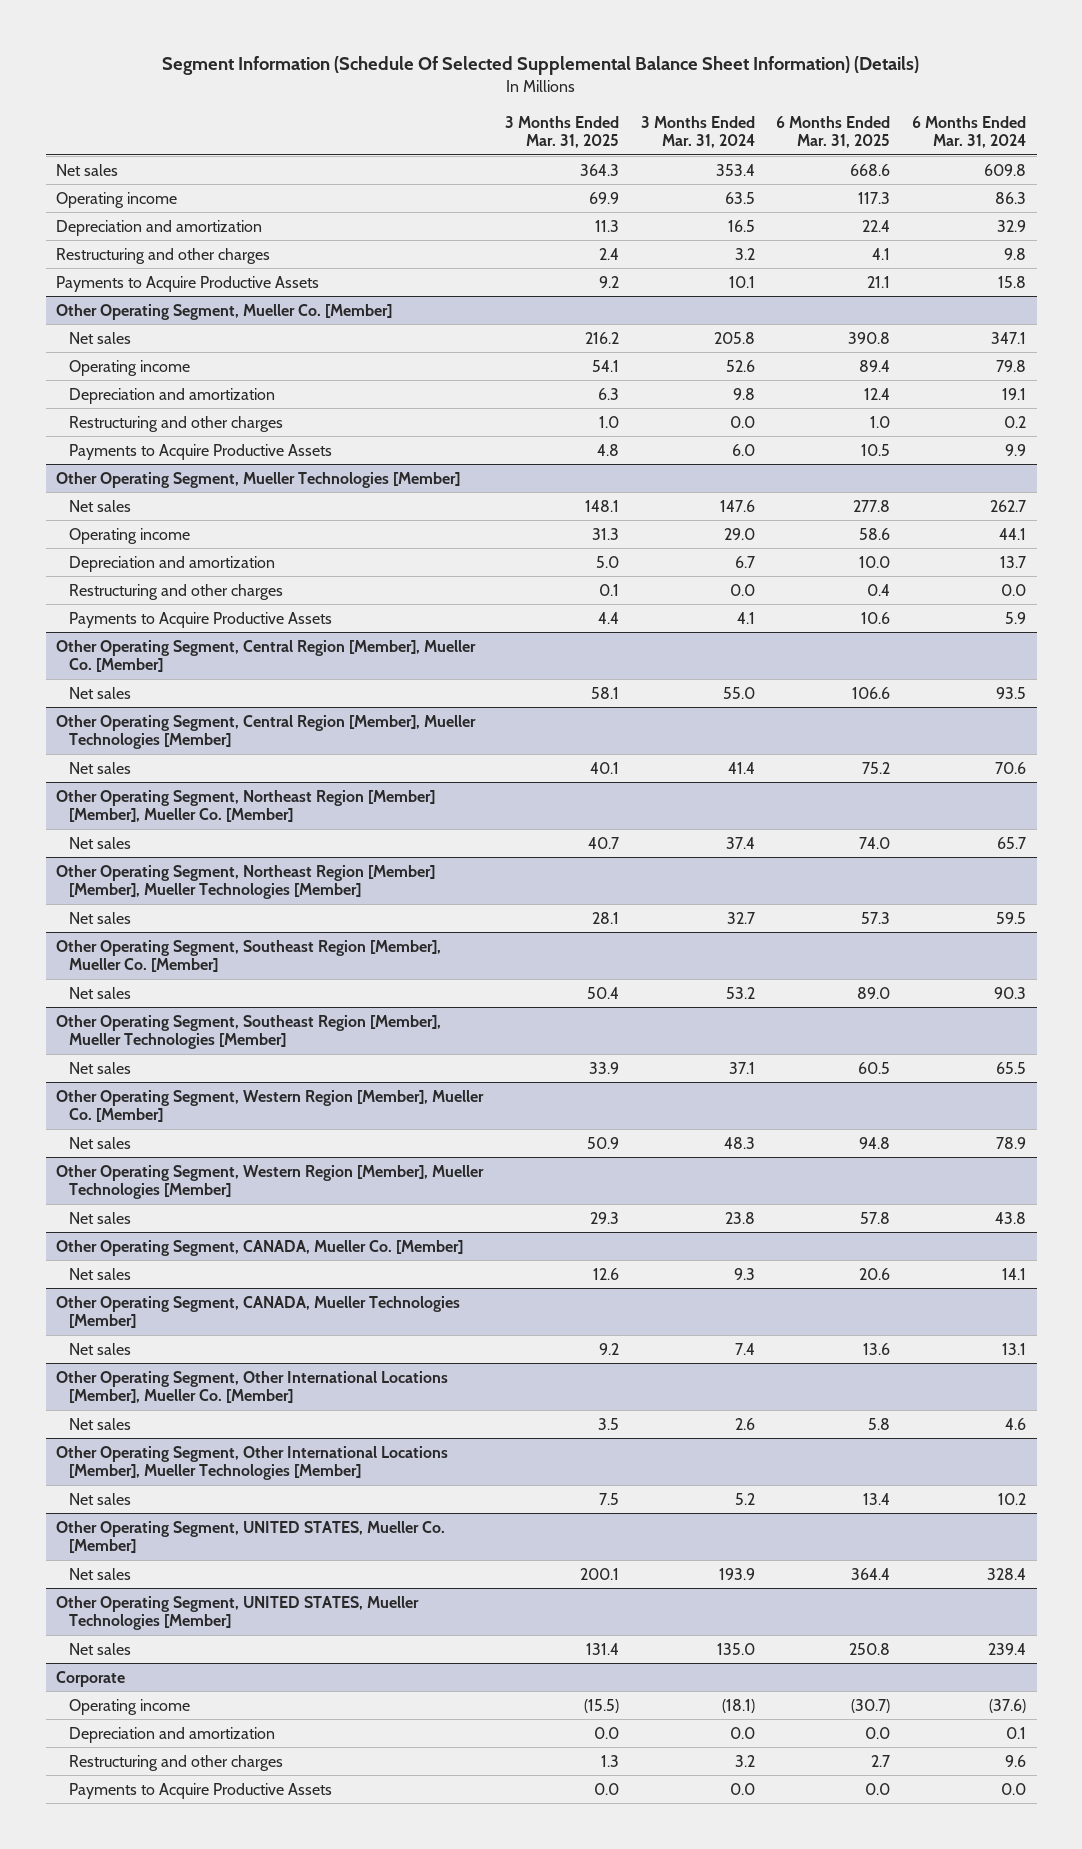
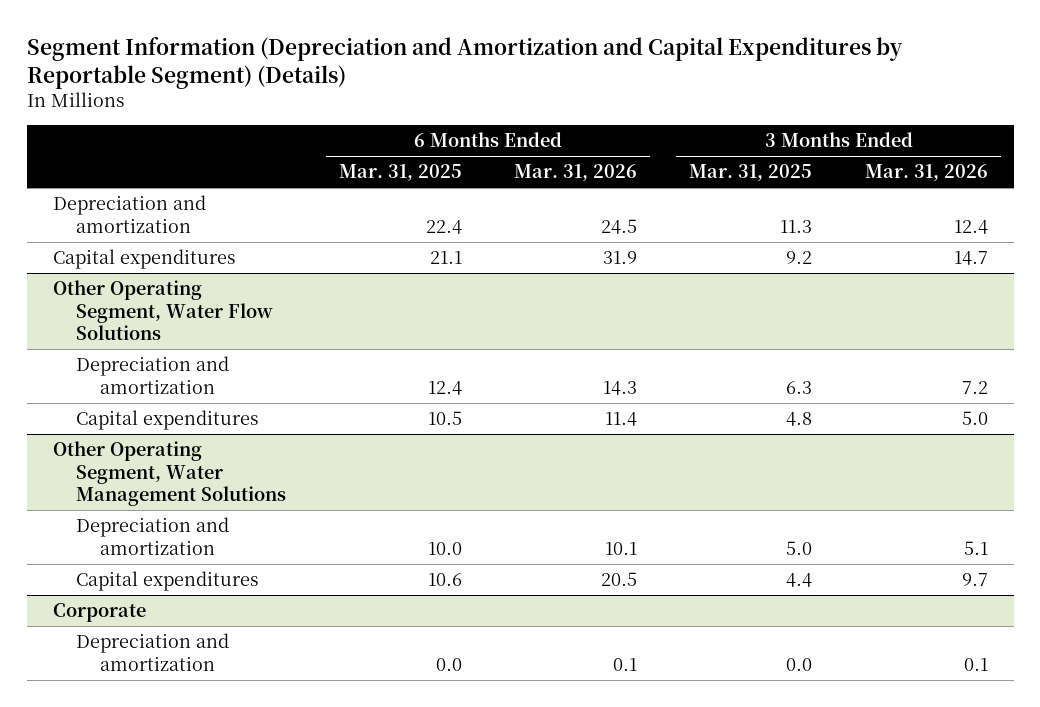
[162,56,920,76] Segment Information (Schedule Of Selected Supplemental Balance Sheet Information) (Details) -> [26,36,903,89] Segment Information (Depreciation and Amortization and Capital Expenditures by Reportable Segment) (Details)
[640,115,755,149] 3 Months Ended Mar. 31, 2024 -> none
[911,115,1026,149] 6 Months Ended Mar. 31, 2024 -> none
none -> [514,164,638,182] Mar. 31, 2026
none -> [864,164,988,182] Mar. 31, 2026
[56,163,119,176] Net sales -> none
[56,191,178,208] Operating income -> none
[56,247,271,264] Restructuring and other charges -> none
[56,303,393,320] Other Operating Segment, Mueller Co. [Member] -> none
[68,331,131,344] Net sales -> none
[68,359,190,376] Operating income -> none
[56,275,320,292] Payments to Acquire Productive Assets -> [52,249,236,270] Capital expenditures
none -> [52,280,274,341] Other Operating Segment, Water Flow Solutions
[68,415,283,432] Restructuring and other charges -> none
[56,471,461,488] Other Operating Segment, Mueller Technologies [Member] -> none
[68,499,131,512] Net sales -> none
[68,527,190,544] Operating income -> none
[68,443,332,460] Payments to Acquire Productive Assets -> [76,410,260,431] Capital expenditures
none -> [52,441,287,507] Other Operating Segment, Water Management Solutions
[68,583,283,600] Restructuring and other charges -> none
[56,639,477,673] Other Operating Segment, Central Region [Member], Mueller Co. [Member] -> none
[68,686,131,699] Net sales -> none
[56,714,477,750] Other Operating Segment, Central Region [Member], Mueller Technologies [Member] -> none
[68,761,131,774] Net sales -> none
[56,789,436,823] Other Operating Segment, Northeast Region [Member] [Member], Mueller Co. [Member] -> none
[68,836,131,849] Net sales -> none
[56,864,436,900] Other Operating Segment, Northeast Region [Member] [Member], Mueller Technologies [Member] -> none
[68,911,131,924] Net sales -> none
[56,939,442,973] Other Operating Segment, Southeast Region [Member], Mueller Co. [Member] -> none
[68,986,131,999] Net sales -> none
[56,1014,442,1050] Other Operating Segment, Southeast Region [Member], Mueller Technologies [Member] -> none
[68,1061,131,1074] Net sales -> none
[56,1089,485,1123] Other Operating Segment, Western Region [Member], Mueller Co. [Member] -> none
[68,1136,131,1149] Net sales -> none
[56,1164,485,1200] Other Operating Segment, Western Region [Member], Mueller Technologies [Member] -> none
[68,1211,131,1224] Net sales -> none
[56,1239,464,1256] Other Operating Segment, CANADA, Mueller Co. [Member] -> none
[68,1267,131,1280] Net sales -> none
[56,1295,461,1329] Other Operating Segment, CANADA, Mueller Technologies [Member] -> none
[68,1342,131,1355] Net sales -> none
[56,1370,449,1404] Other Operating Segment, Other International Locations [Member], Mueller Co. [Member] -> none
[68,1417,131,1430] Net sales -> none
[56,1445,449,1481] Other Operating Segment, Other International Locations [Member], Mueller Technologies [Member] -> none
[68,1492,131,1505] Net sales -> none
[56,1520,446,1554] Other Operating Segment, UNITED STATES, Mueller Co. [Member] -> none
[68,1567,131,1580] Net sales -> none
[56,1595,420,1631] Other Operating Segment, UNITED STATES, Mueller Technologies [Member] -> none
[68,1642,131,1655] Net sales -> none
[68,611,332,628] Payments to Acquire Productive Assets -> [76,571,260,592] Capital expenditures
[68,1698,190,1715] Operating income -> none
[68,1754,283,1771] Restructuring and other charges -> none
[68,1782,332,1799] Payments to Acquire Productive Assets -> none

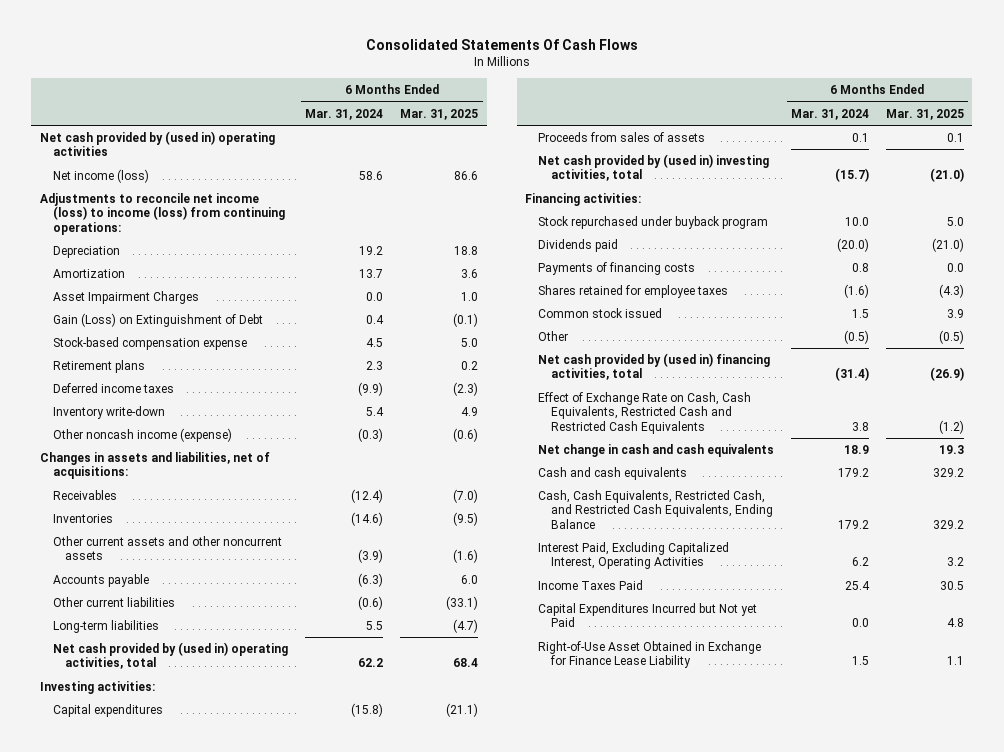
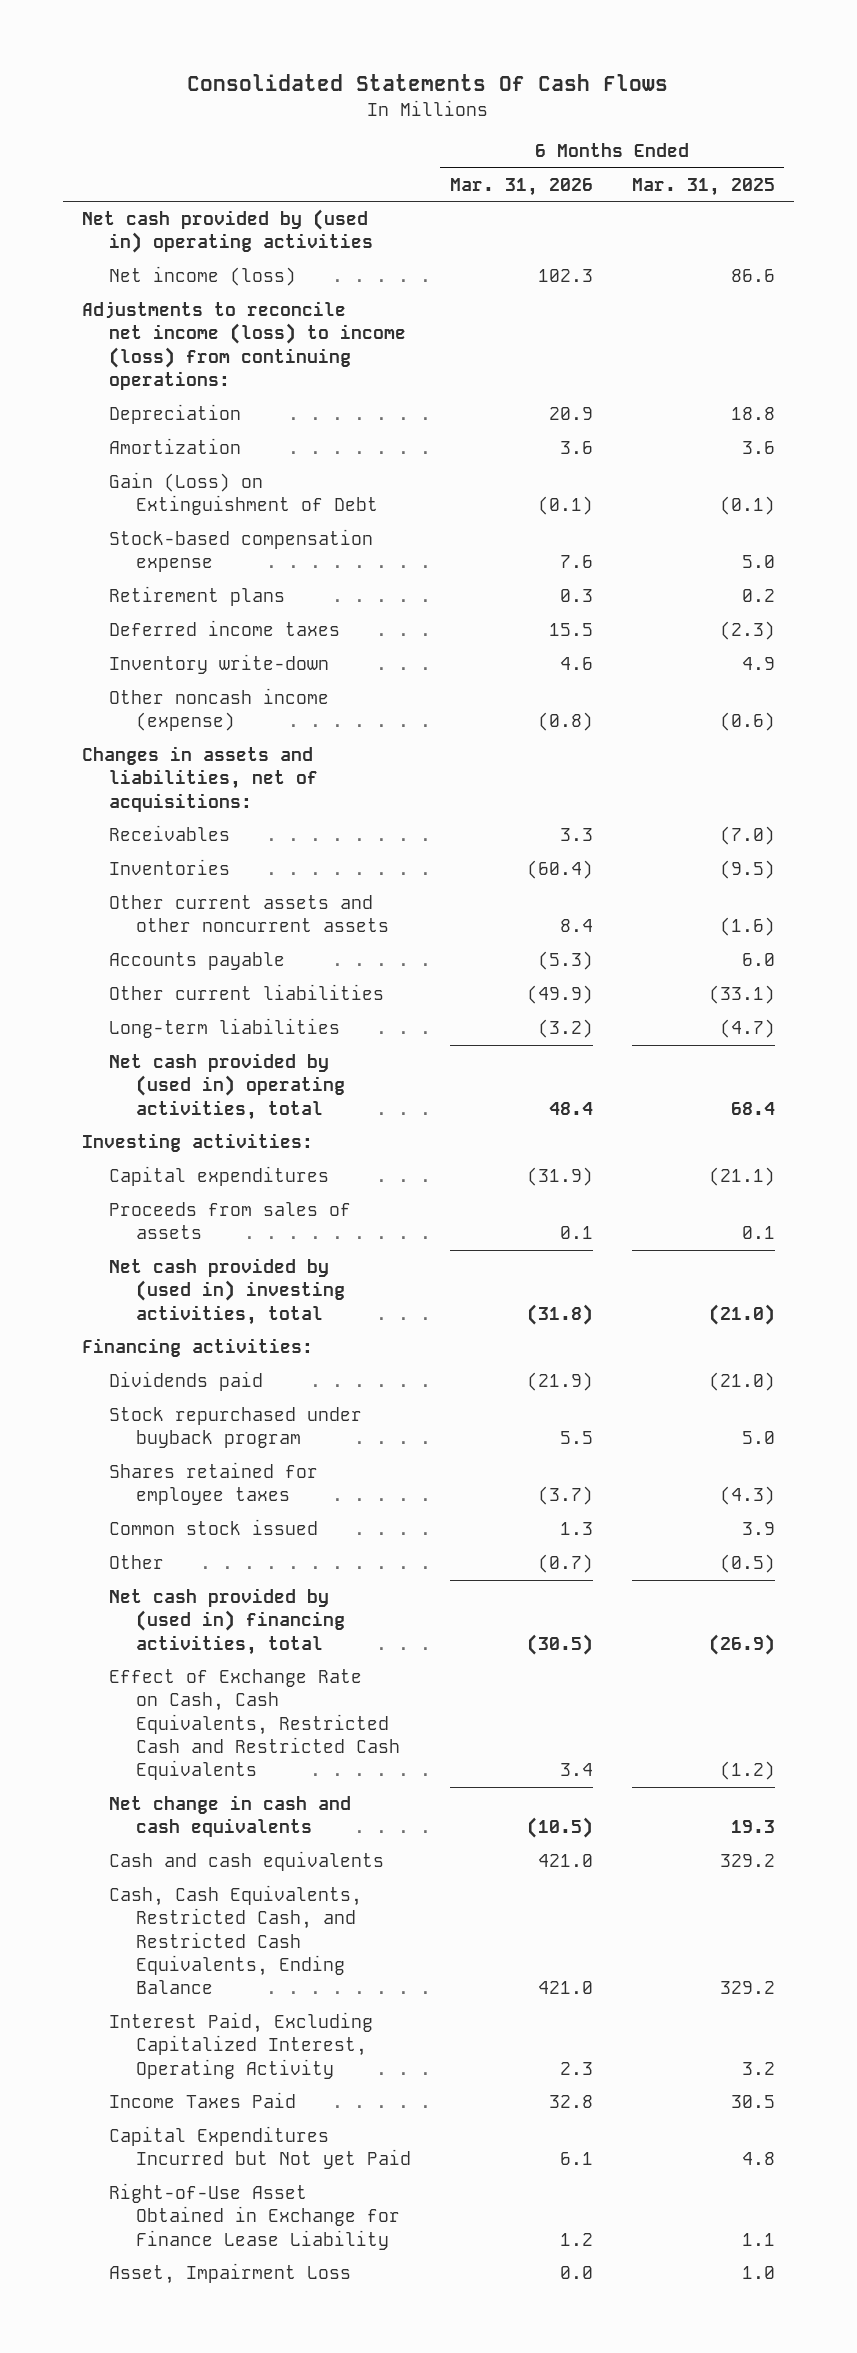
[305,108,384,120] Mar. 31, 2024 -> none
none -> [449,177,593,196] Mar. 31, 2026
[52,290,199,304] Asset Impairment Charges -> none
[538,261,696,275] Payments of financing costs -> none
[538,215,769,229] Stock repurchased under buyback program -> [109,1407,363,1449] Stock repurchased under buyback program
[538,541,730,570] Interest Paid, Excluding Capitalized Interest, Operating Activities -> [109,2012,374,2079] Interest Paid, Excluding Capitalized Interest, Operating Activity
none -> [109,2263,352,2285] Asset, Impairment Loss

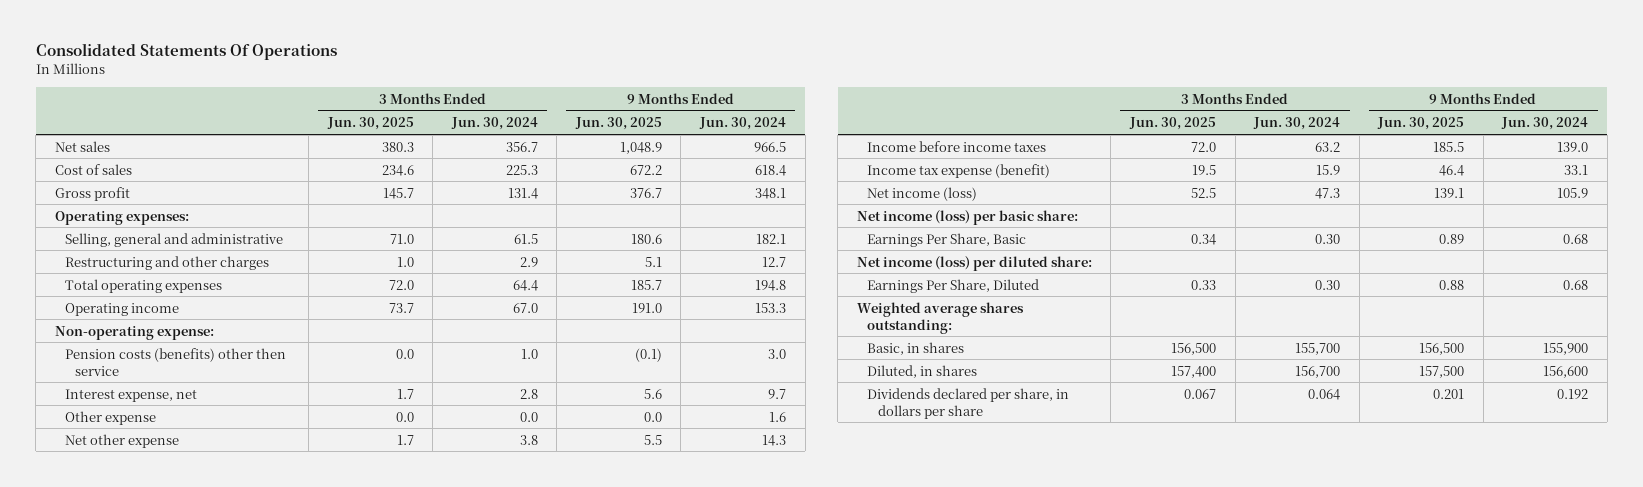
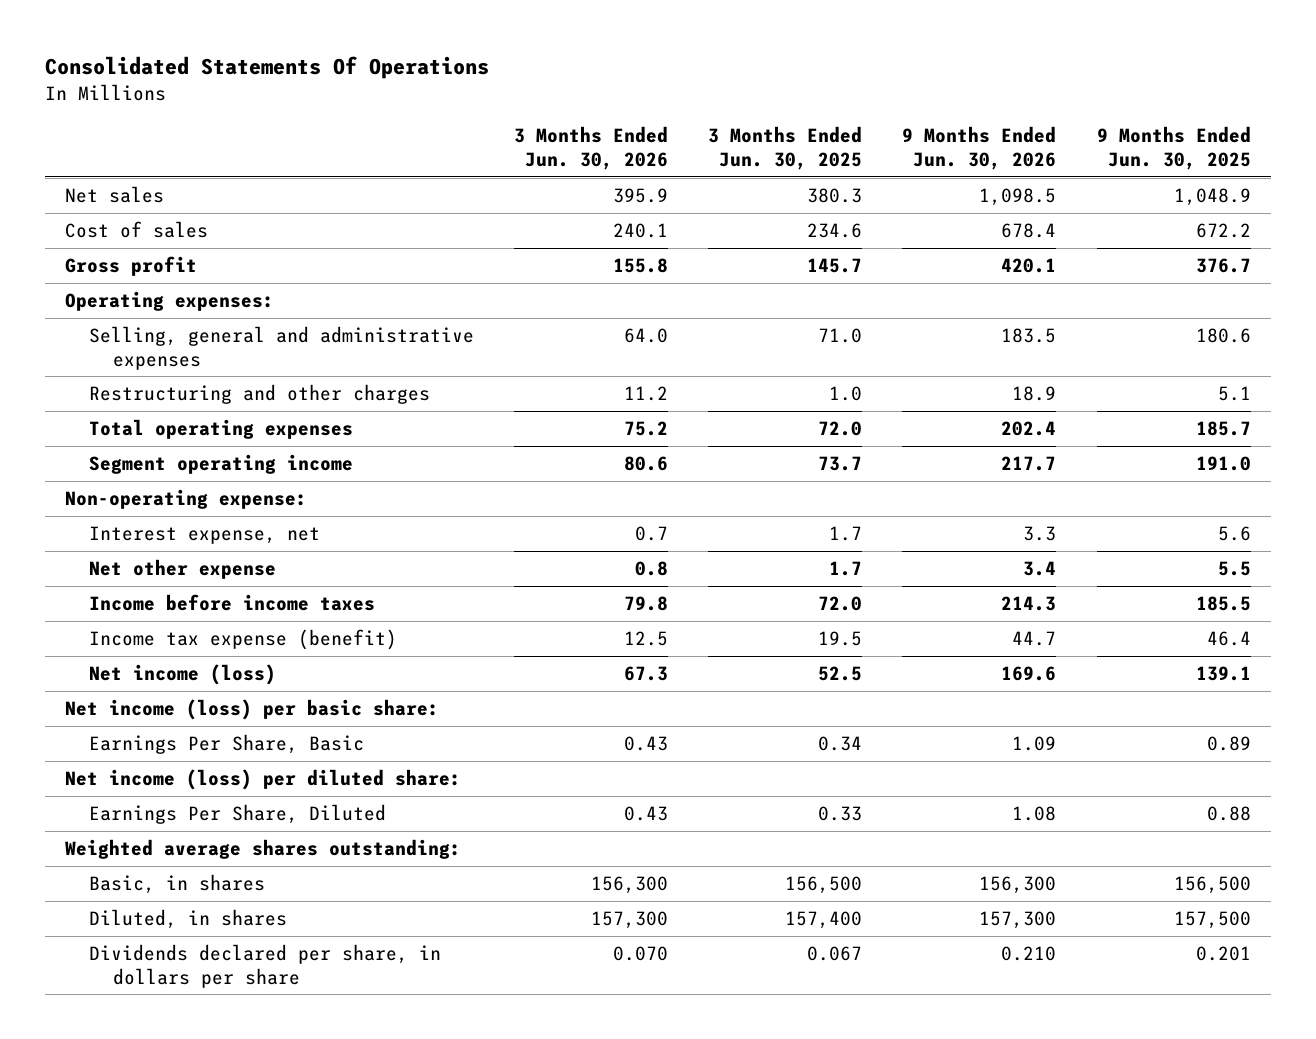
[450,117,538,131] Jun. 30, 2024 -> none
[698,117,786,131] Jun. 30, 2024 -> none
none -> [513,126,668,171] 3 Months Ended Jun. 30, 2026
none -> [902,126,1057,171] 9 Months Ended Jun. 30, 2026
[65,232,284,247] Selling, general and administrative -> [88,325,474,370] Selling, general and administrative expenses
[65,302,180,316] Operating income -> [88,453,353,474] Segment operating income
[65,347,287,376] Pension costs (benefits) other then service -> none
[65,410,157,425] Other expense -> none

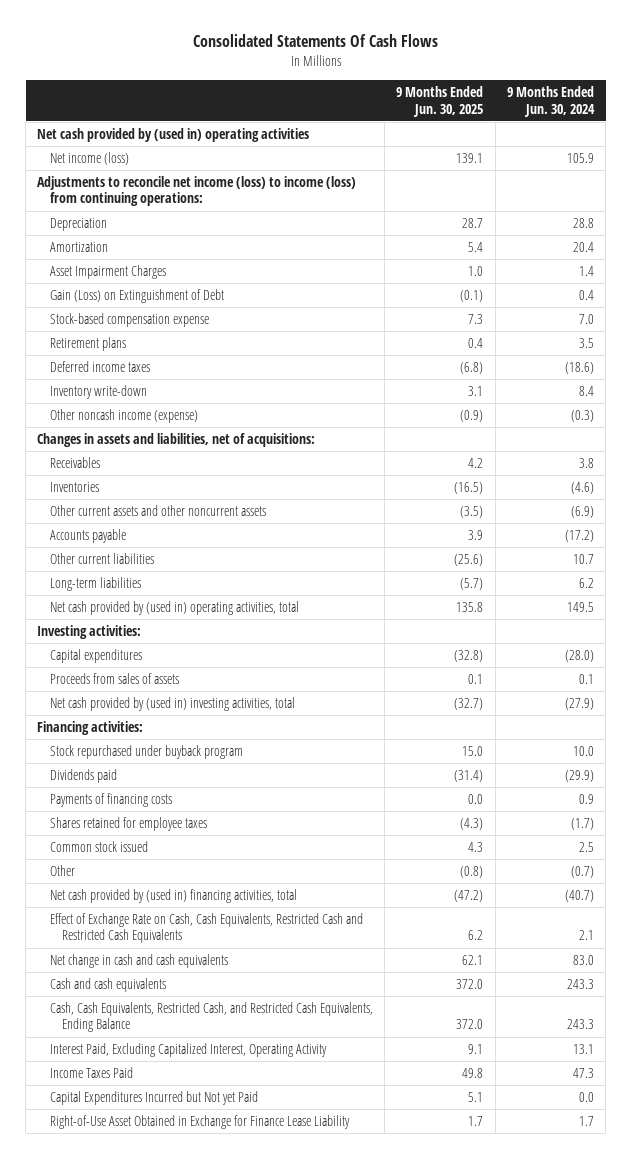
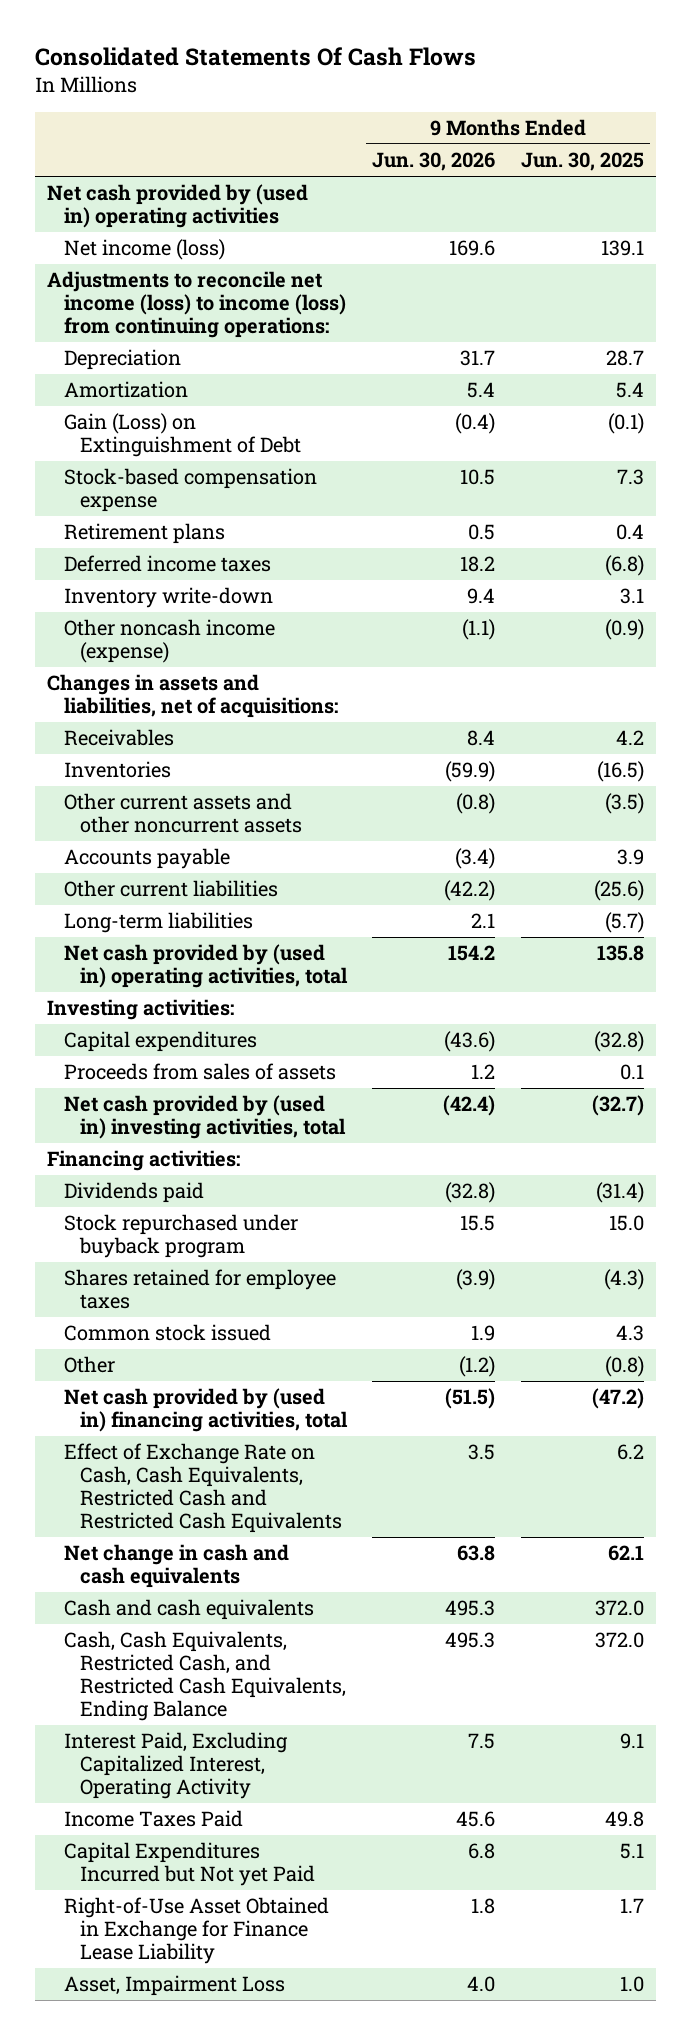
[506,86,595,117] 9 Months Ended Jun. 30, 2024 -> none
none -> [372,152,496,172] Jun. 30, 2026
[49,265,166,280] Asset Impairment Charges -> none
[49,793,172,808] Payments of financing costs -> none
[49,745,243,760] Stock repurchased under buyback program -> [63,1214,298,1259] Stock repurchased under buyback program
none -> [63,1975,285,1997] Asset, Impairment Loss

